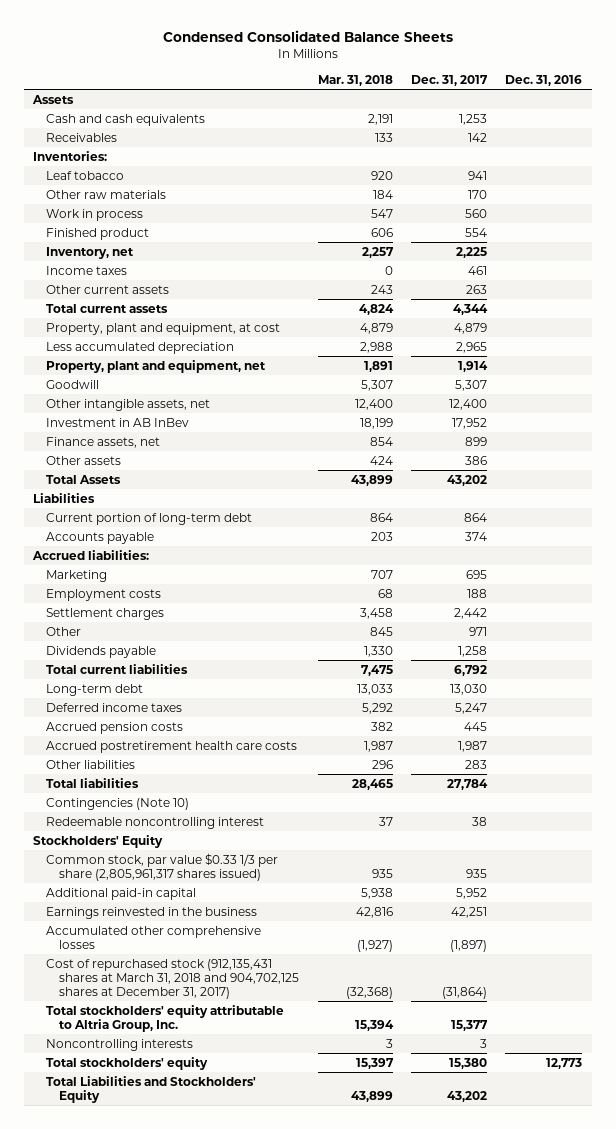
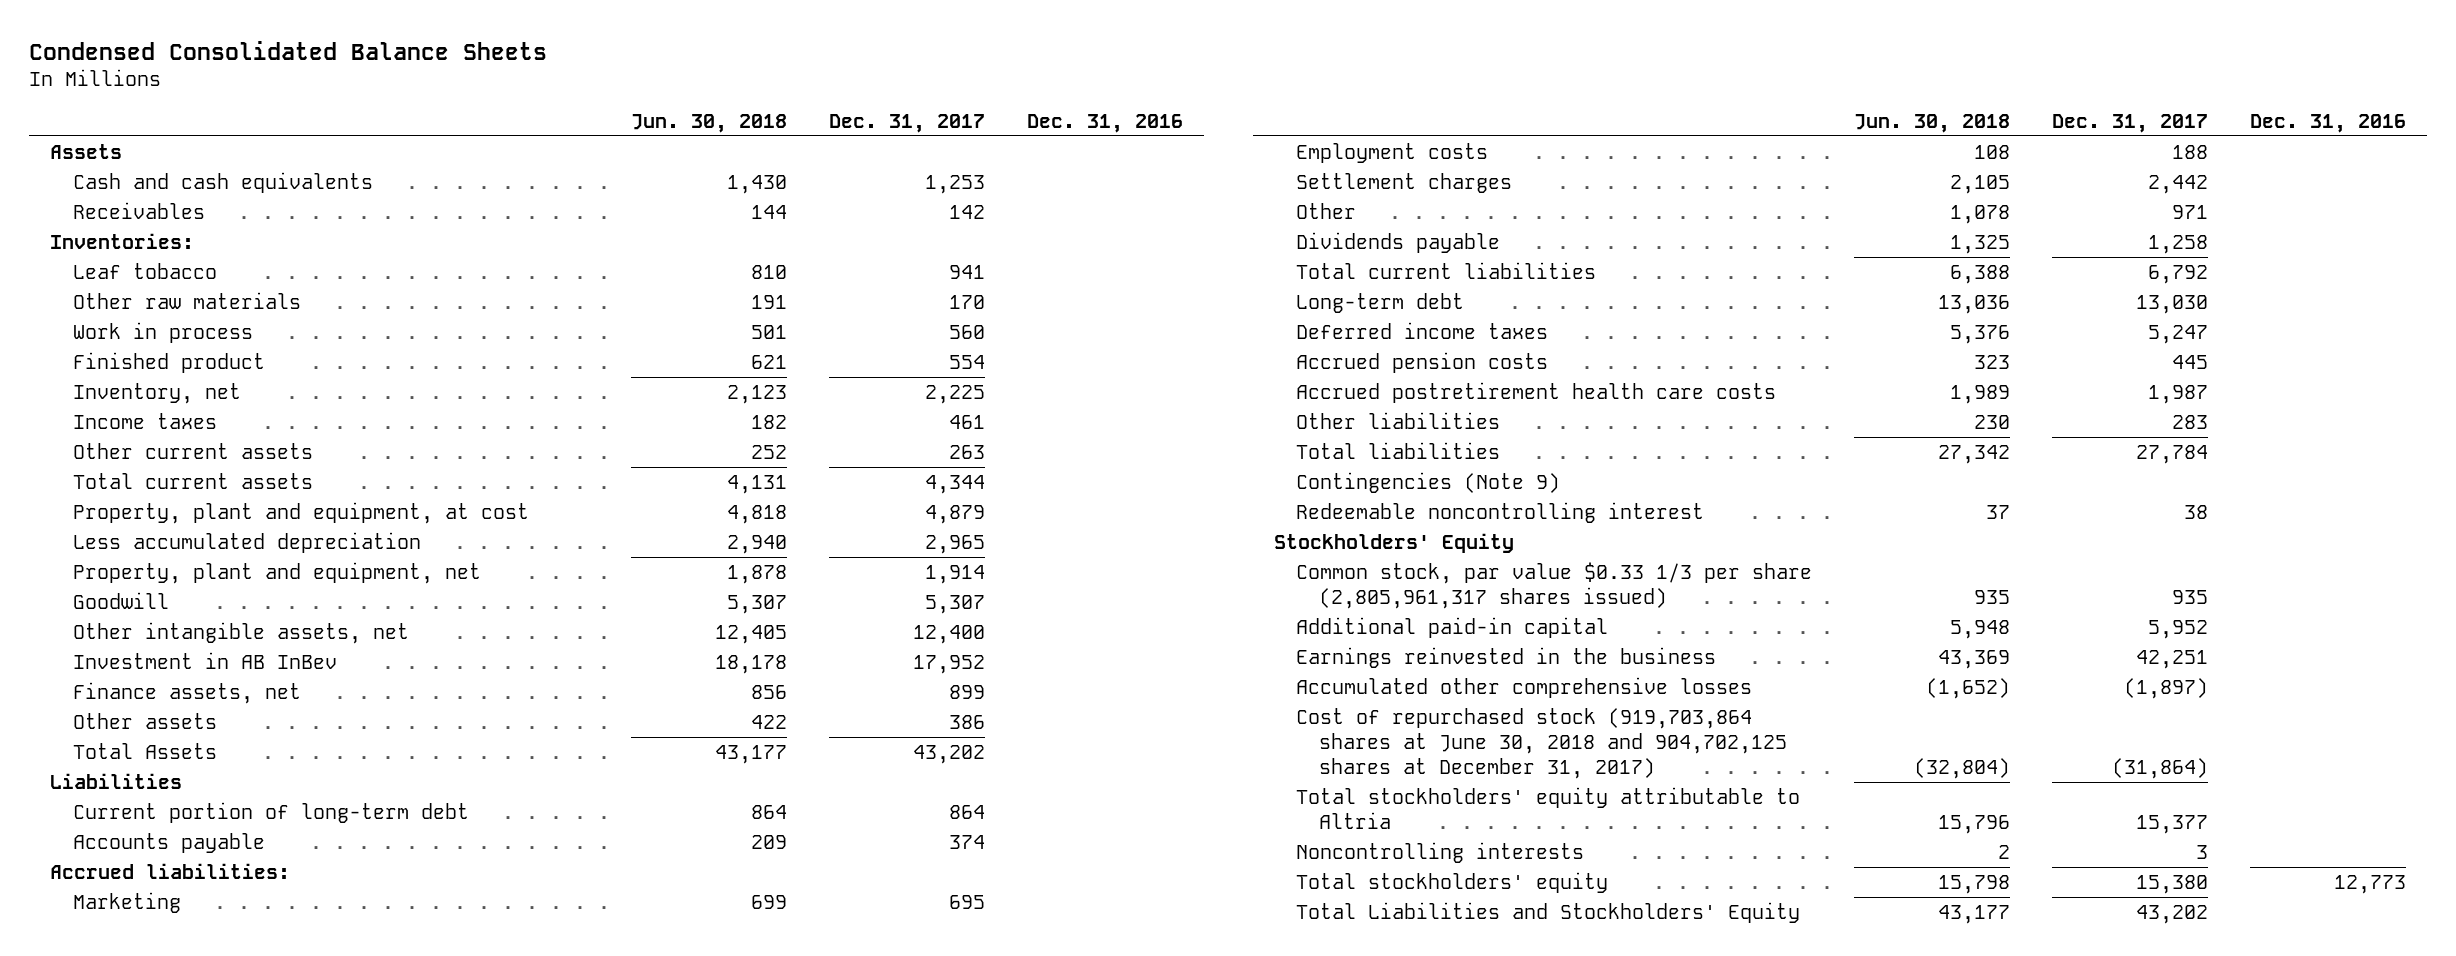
[317,74,393,86] Mar. 31, 2018 -> none
none -> [630,113,787,133] Jun. 30, 2018
[46,797,190,810] Contingencies (Note 10) -> [1296,471,1561,493] Contingencies (Note 9)
[46,958,300,999] Cost of repurchased stock (912,135,431 shares at March 31, 2018 and 904,702,125 shares at December 31, 2017) -> [1296,707,1787,779] Cost of repurchased stock (919,703,864 shares at June 30, 2018 and 904,702,125 shares at December 31, 2017)
[46,1004,285,1032] Total stockholders' equity attributable to Altria Group, Inc. -> [1296,786,1801,829] Total stockholders' equity attributable to Altria

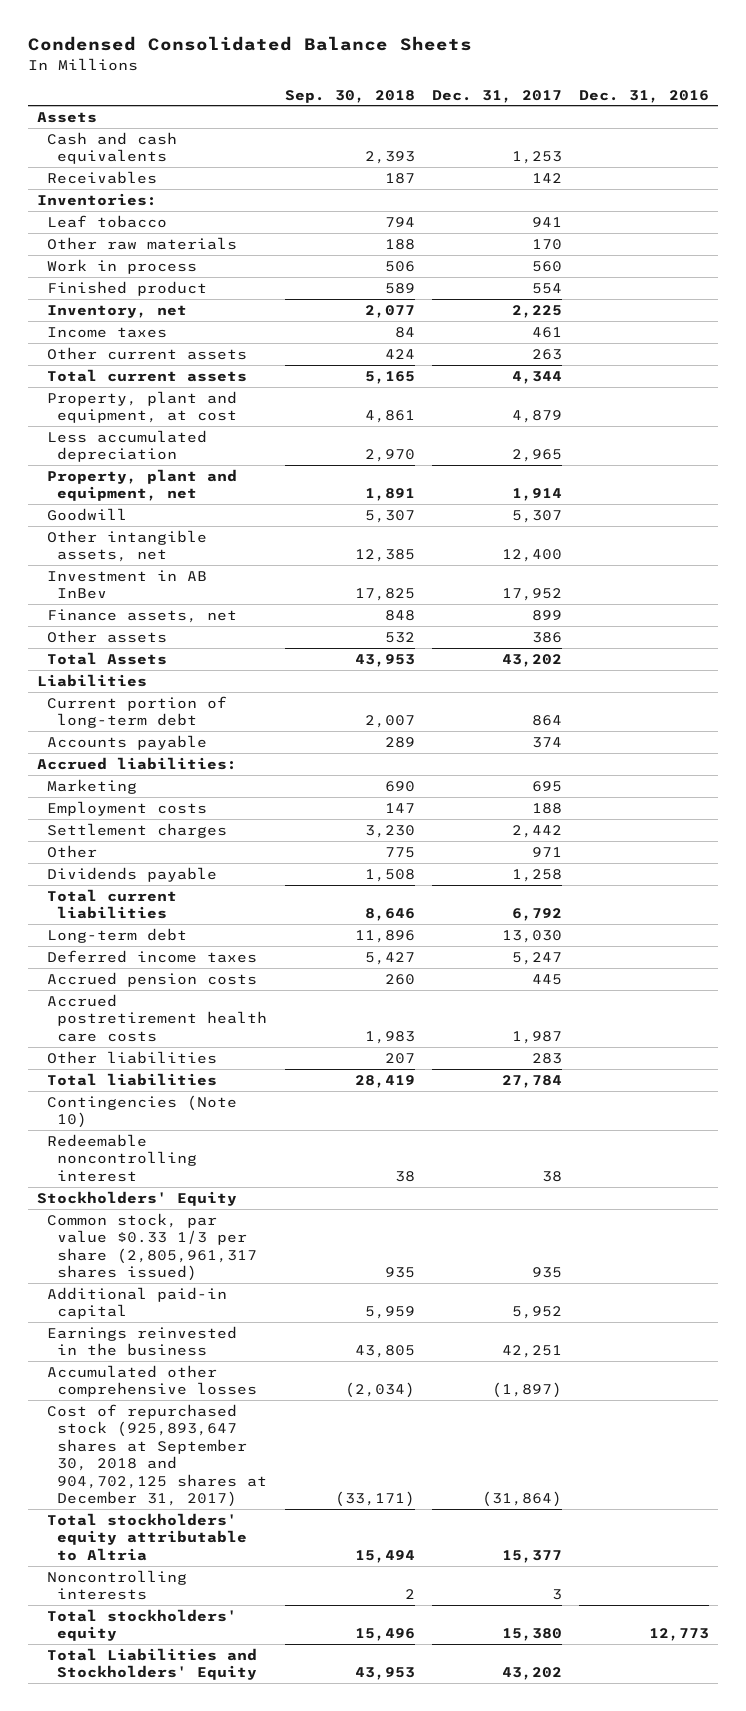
[630,113,787,133] Jun. 30, 2018 -> none
none -> [284,89,415,103] Sep. 30, 2018
[1296,471,1561,493] Contingencies (Note 9) -> [47,1094,238,1129] Contingencies (Note 10)
[1296,707,1787,779] Cost of repurchased stock (919,703,864 shares at June 30, 2018 and 904,702,125 shares at December 31, 2017) -> [47,1403,268,1508] Cost of repurchased stock (925,893,647 shares at September 30, 2018 and 904,702,125 shares at December 31, 2017)

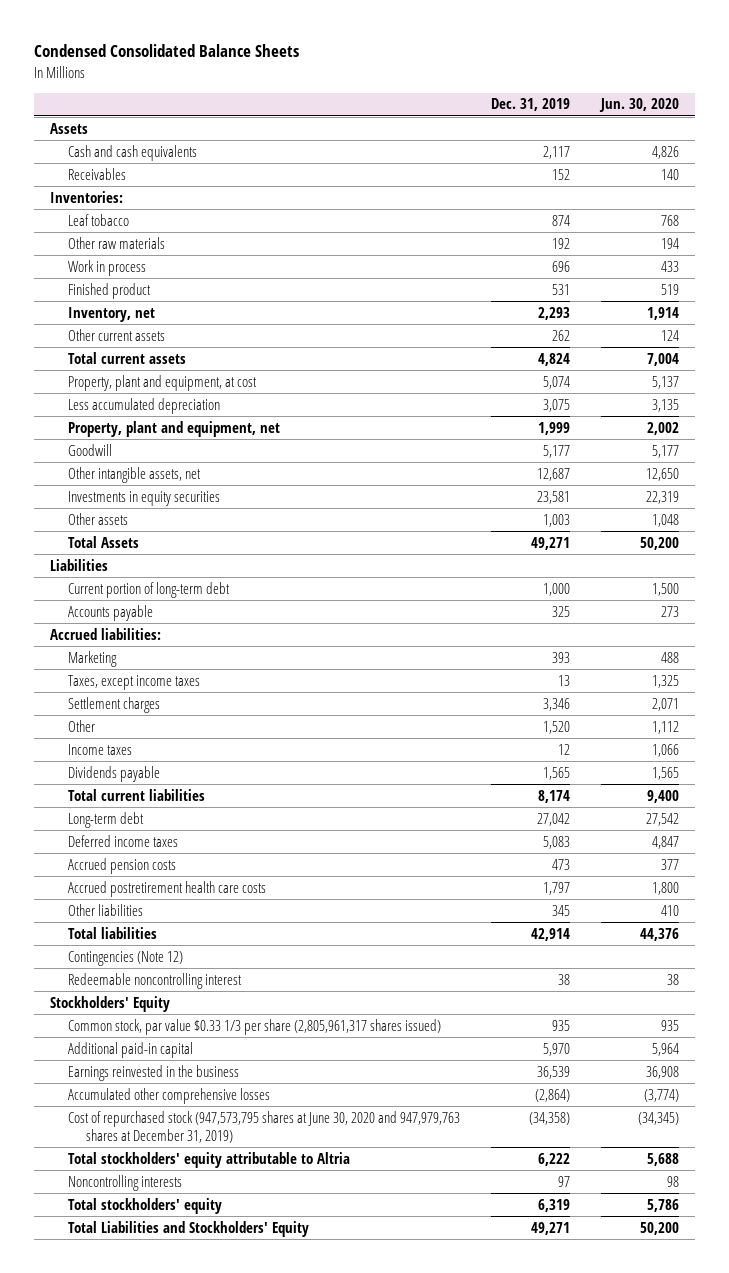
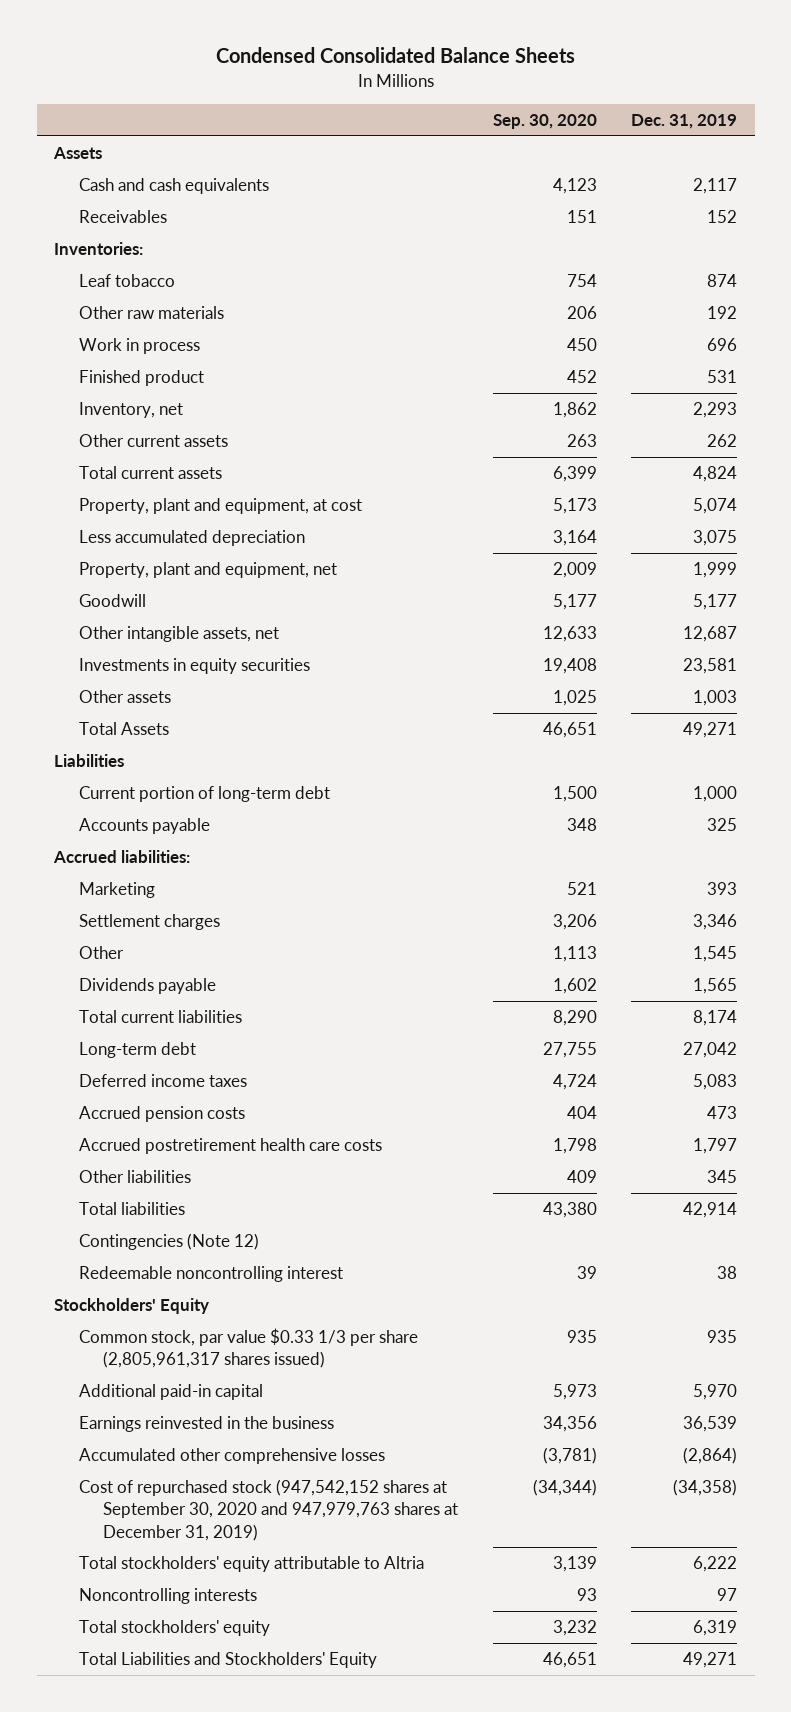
[599,98,680,113] Jun. 30, 2020 -> none
none -> [492,114,597,130] Sep. 30, 2020
[68,674,201,690] Taxes, except income taxes -> none
[68,743,133,755] Income taxes -> none
[543,720,571,734] 1,520 -> [693,946,738,963] 1,545
[68,1110,461,1143] Cost of repurchased stock (947,573,795 shares at June 30, 2020 and 947,979,763 shares at December 31, 2019) -> [78,1479,459,1541] Cost of repurchased stock (947,542,152 shares at September 30, 2020 and 947,979,763 shares at December 31, 2019)

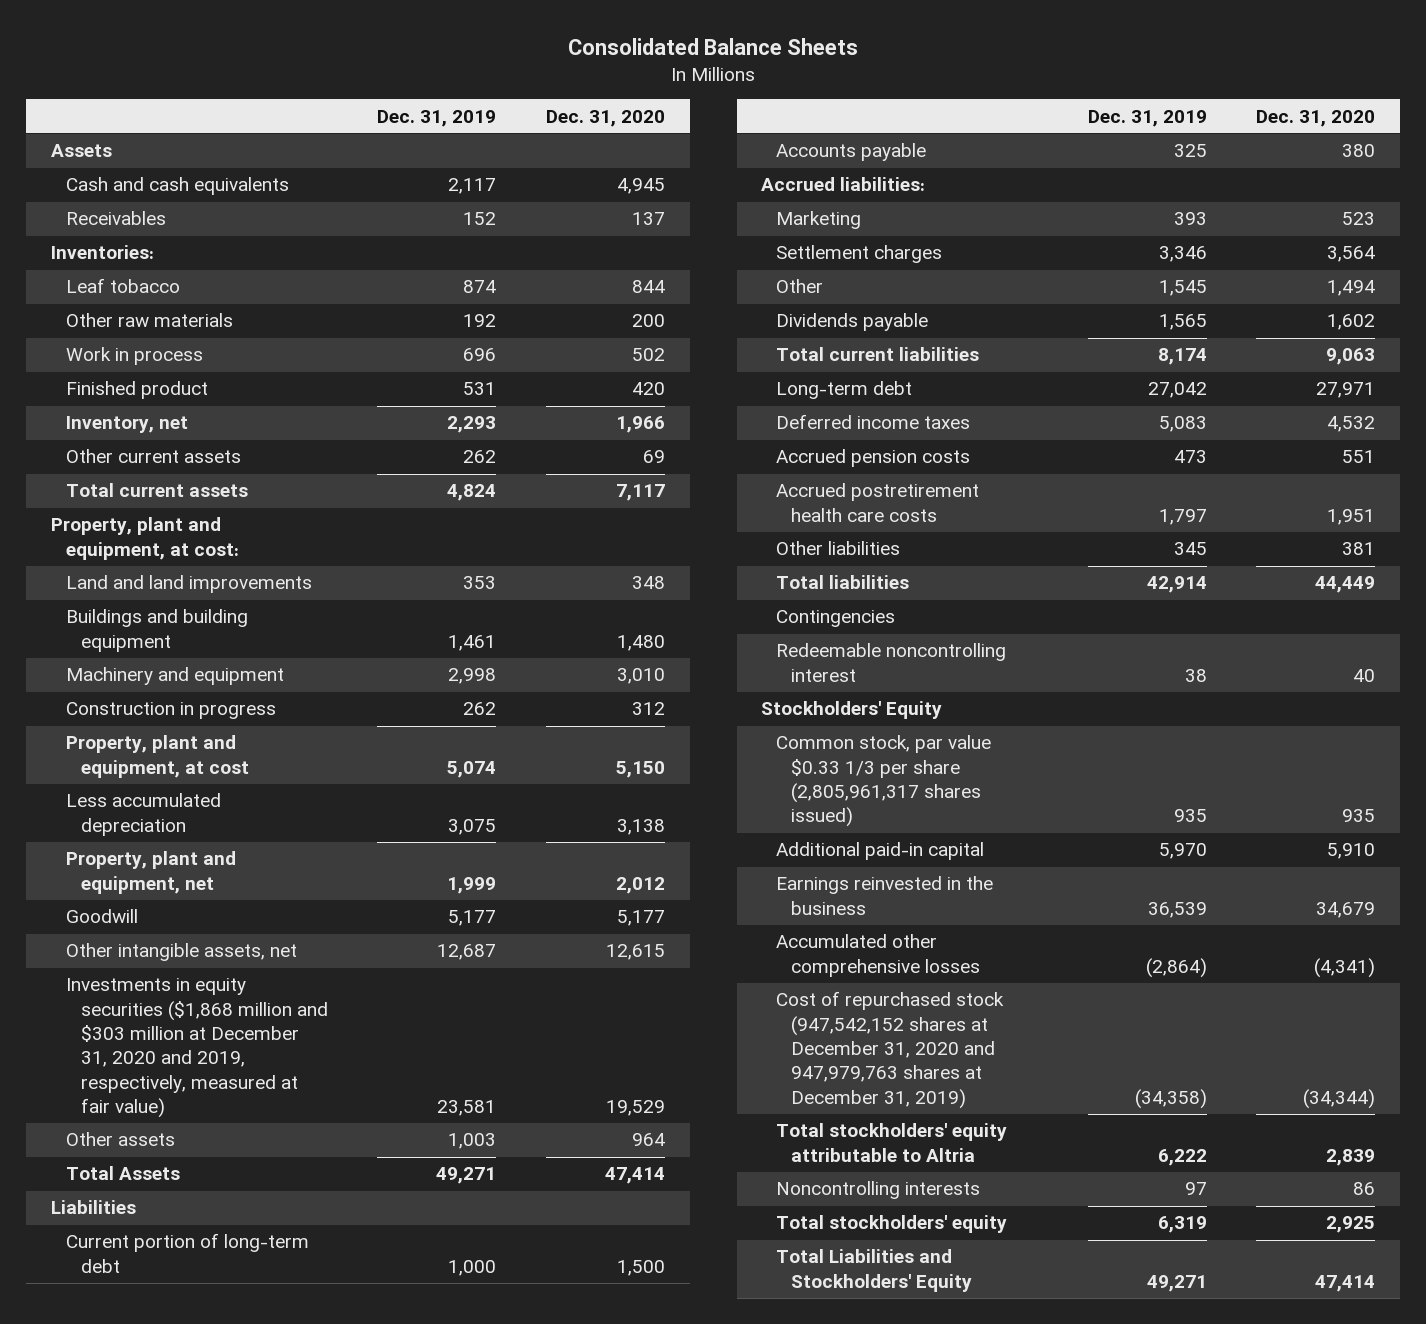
[215,47,575,64] Condensed Consolidated Balance Sheets -> [568,38,859,56] Consolidated Balance Sheets
[492,114,597,130] Sep. 30, 2020 -> none
none -> [545,109,665,127] Dec. 31, 2020
none -> [50,517,239,560] Property, plant and equipment, at cost:
none -> [65,575,312,594] Land and land improvements
none -> [65,609,248,652] Buildings and building equipment
none -> [65,667,284,686] Machinery and equipment
none -> [65,702,276,720] Construction in progress
[78,658,310,675] Investments in equity securities -> [65,978,328,1119] Investments in equity securities ($1,868 million and $303 million at December 31, 2020 and 2019, respectively, measured at fair value)
[78,1233,259,1251] Contingencies (Note 12) -> [776,610,896,628] Contingencies
[78,1479,459,1541] Cost of repurchased stock (947,542,152 shares at September 30, 2020 and 947,979,763 shares at December 31, 2019) -> [776,991,1005,1109] Cost of repurchased stock (947,542,152 shares at December 31, 2020 and 947,979,763 shares at December 31, 2019)

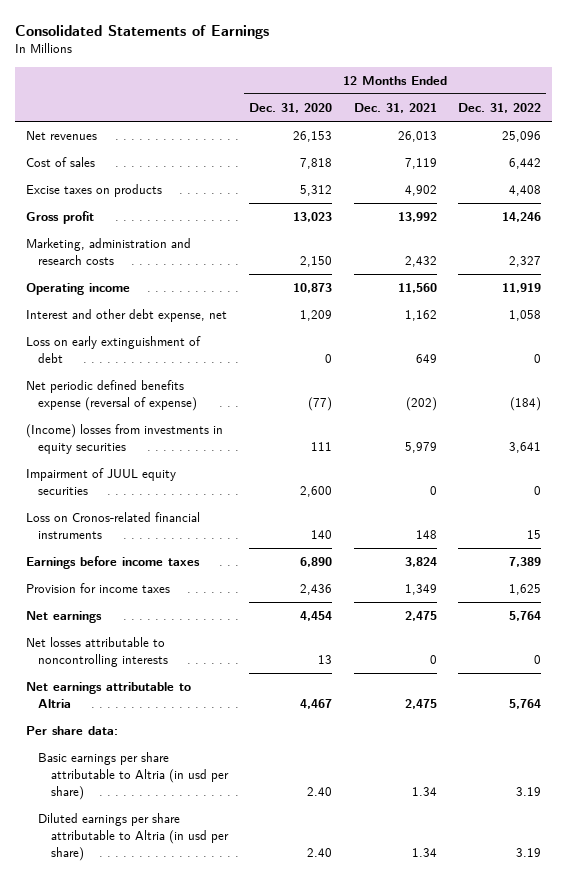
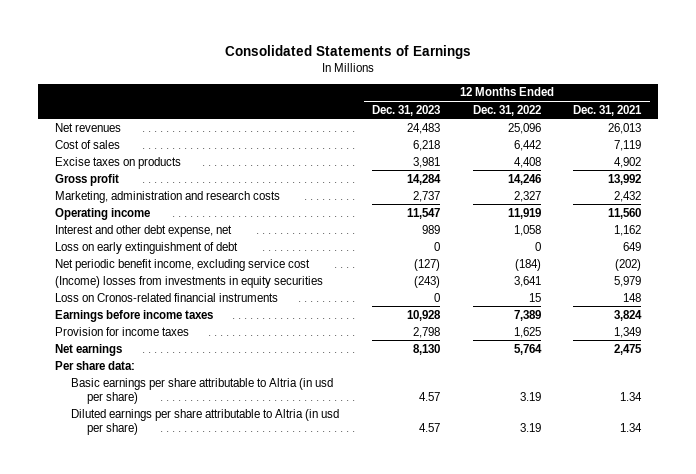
[249,103,333,114] Dec. 31, 2020 -> none
none -> [371,104,440,116] Dec. 31, 2023
[25,380,198,412] Net periodic defined benefits expense (reversal of expense) -> [54,258,310,271] Net periodic benefit income, excluding service cost
[25,468,176,496] Impairment of JUUL equity securities -> none
[25,637,169,668] Net losses attributable to noncontrolling interests -> none
[25,682,191,709] Net earnings attributable to Altria -> none

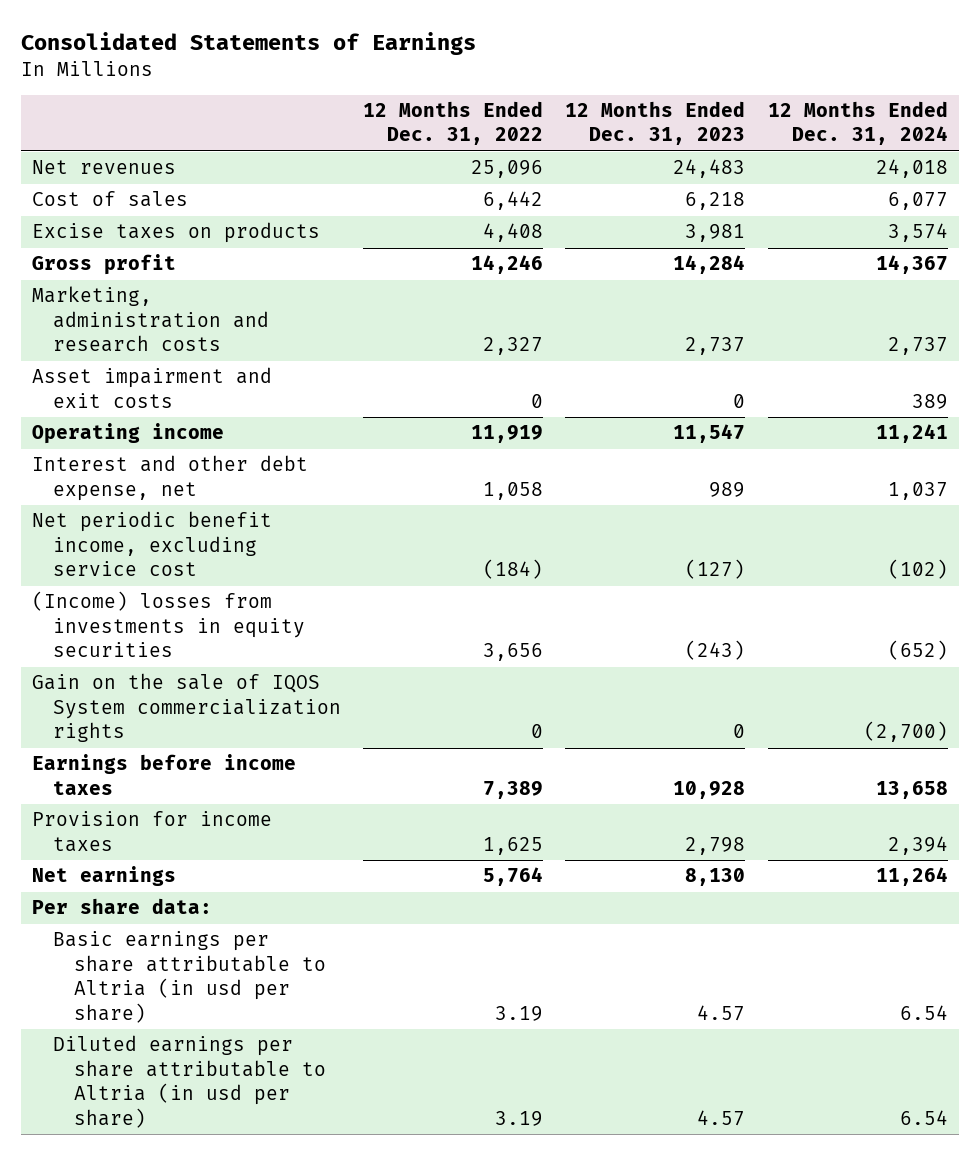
[573,104,643,116] Dec. 31, 2021 -> none
none -> [767,100,948,146] 12 Months Ended Dec. 31, 2024
none -> [32,367,273,408] Asset impairment and exit costs
[54,241,238,254] Loss on early extinguishment of debt -> none
[54,292,278,302] Loss on Cronos-related financial instruments -> none
[513,275,541,287] 3,641 -> [483,643,544,662] 3,656
none -> [32,673,341,743] Gain on the sale of IQOS System commercialization rights

